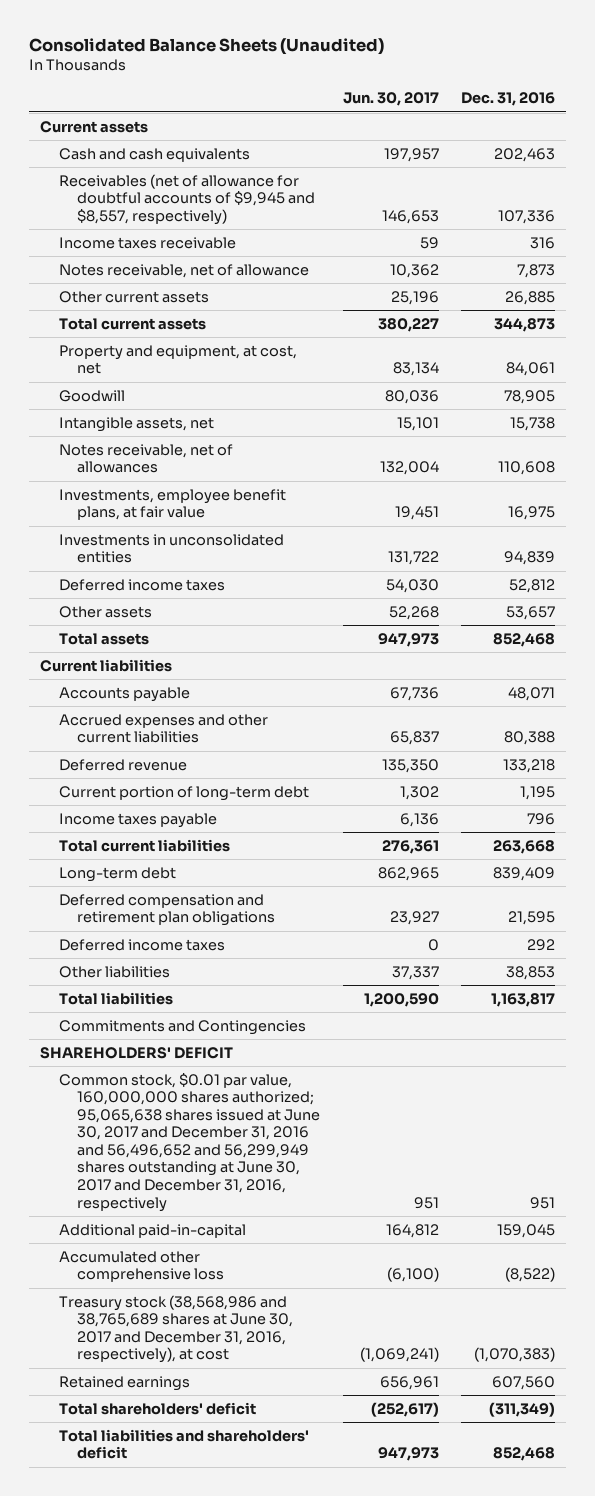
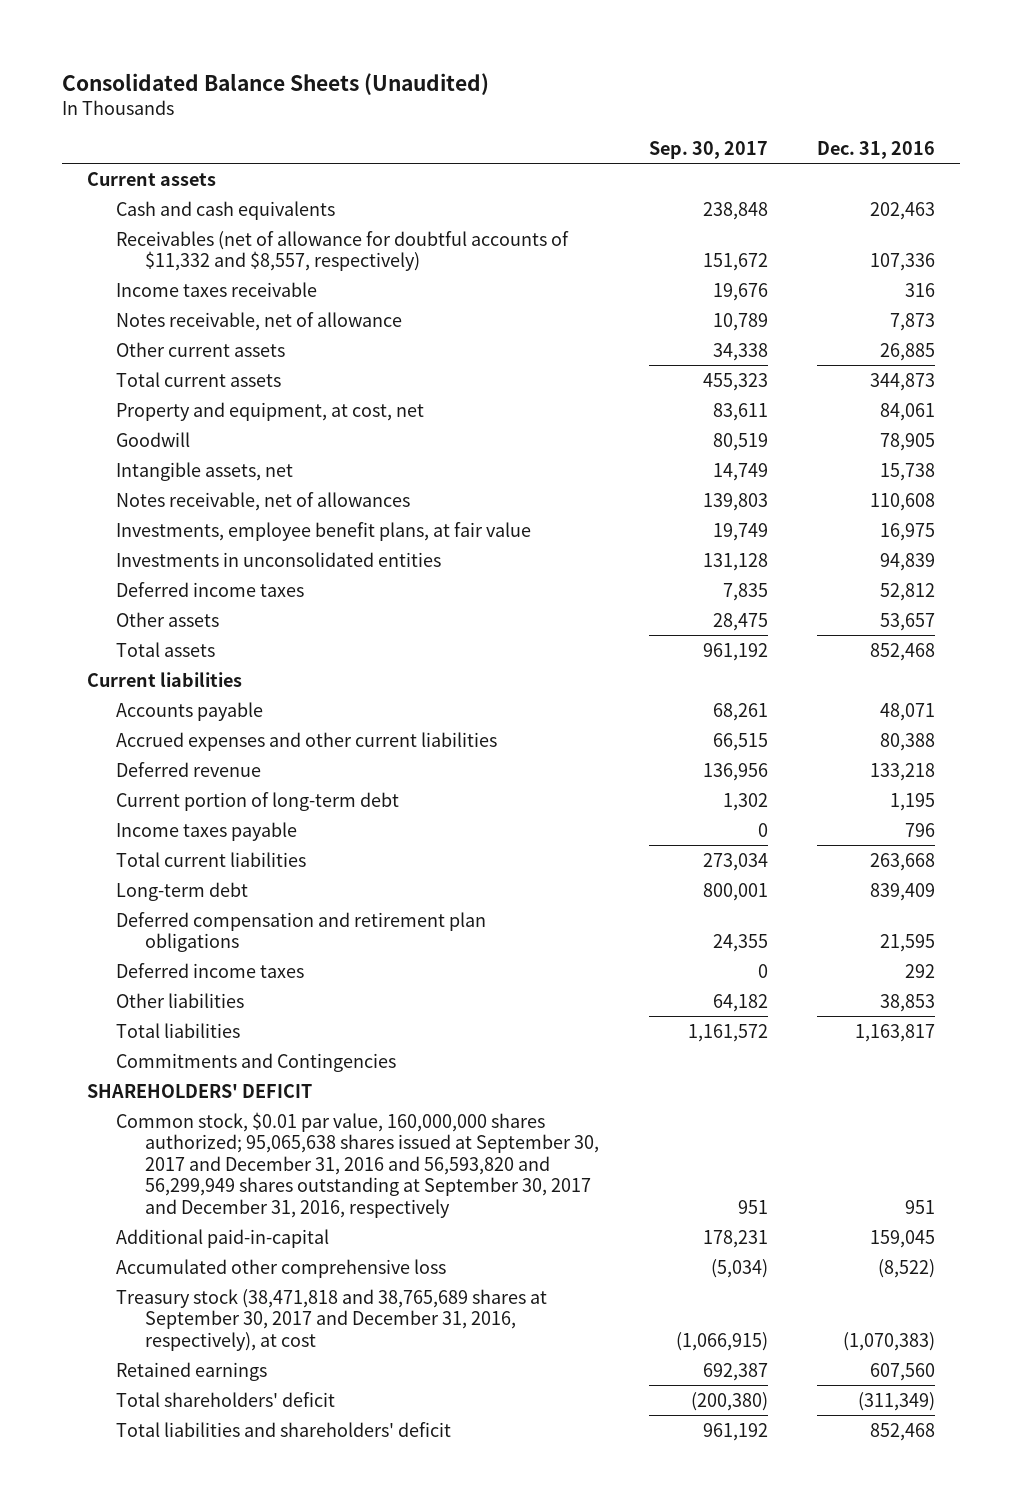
[342,92,439,107] Jun. 30, 2017 -> none
none -> [648,140,768,159] Sep. 30, 2017
[58,173,316,225] Receivables (net of allowance for doubtful accounts of $9,945 and $8,557, respectively) -> [116,230,570,272] Receivables (net of allowance for doubtful accounts of $11,332 and $8,557, respectively)
[58,1072,321,1212] Common stock, $0.01 par value, 160,000,000 shares authorized; 95,065,638 shares issued at June 30, 2017 and December 31, 2016 and 56,496,652 and 56,299,949 shares outstanding at June 30, 2017 and December 31, 2016, respectively -> [116,1111,599,1218] Common stock, $0.01 par value, 160,000,000 shares authorized; 95,065,638 shares issued at September 30, 2017 and December 31, 2016 and 56,593,820 and 56,299,949 shares outstanding at September 30, 2017 and December 31, 2016, respectively
[58,1294,294,1364] Treasury stock (38,568,986 and 38,765,689 shares at June 30, 2017 and December 31, 2016, respectively), at cost -> [116,1288,548,1351] Treasury stock (38,471,818 and 38,765,689 shares at September 30, 2017 and December 31, 2016, respectively), at cost

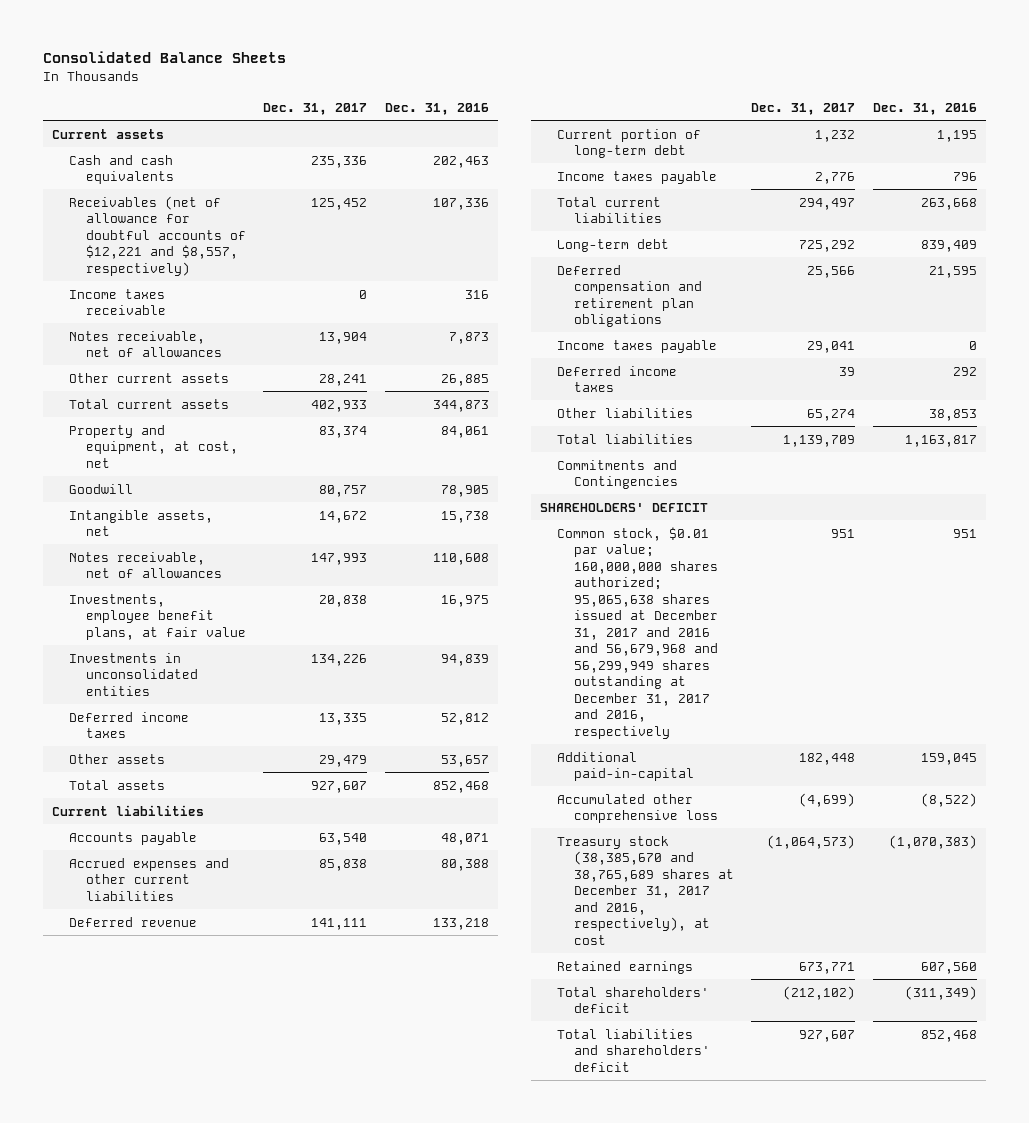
[62,72,490,95] Consolidated Balance Sheets (Unaudited) -> [42,51,286,64] Consolidated Balance Sheets
[648,140,768,159] Sep. 30, 2017 -> none
none -> [263,102,368,115] Dec. 31, 2017
[116,230,570,272] Receivables (net of allowance for doubtful accounts of $11,332 and $8,557, respectively) -> [68,195,246,276] Receivables (net of allowance for doubtful accounts of $12,221 and $8,557, respectively)
[116,311,403,331] Notes receivable, net of allowance -> [68,330,222,358] Notes receivable, net of allowances
none -> [556,339,717,353] Income taxes payable
[116,1111,599,1218] Common stock, $0.01 par value, 160,000,000 shares authorized; 95,065,638 shares issued at September 30, 2017 and December 31, 2016 and 56,593,820 and 56,299,949 shares outstanding at September 30, 2017 and December 31, 2016, respectively -> [556,526,718,739] Common stock, $0.01 par value; 160,000,000 shares authorized; 95,065,638 shares issued at December 31, 2017 and 2016 and 56,679,968 and 56,299,949 shares outstanding at December 31, 2017 and 2016, respectively
[116,1288,548,1351] Treasury stock (38,471,818 and 38,765,689 shares at September 30, 2017 and December 31, 2016, respectively), at cost -> [556,835,734,945] Treasury stock (38,385,670 and 38,765,689 shares at December 31, 2017 and 2016, respectively), at cost

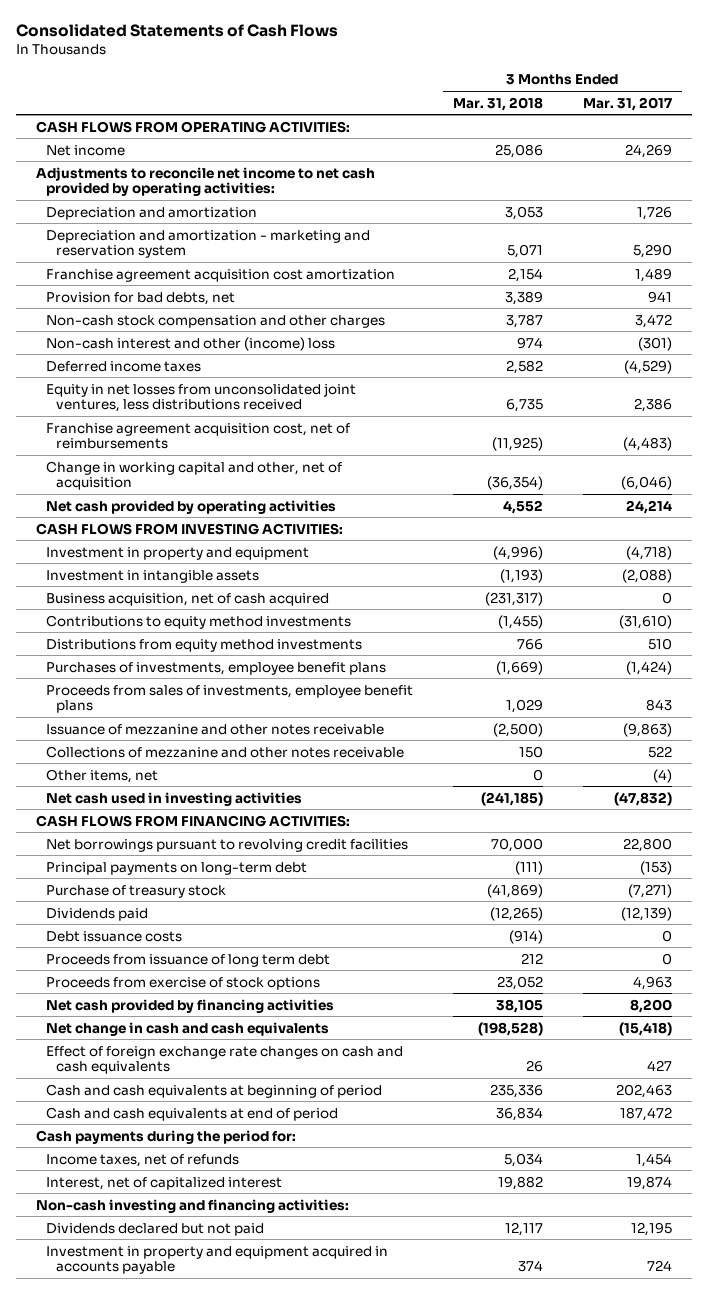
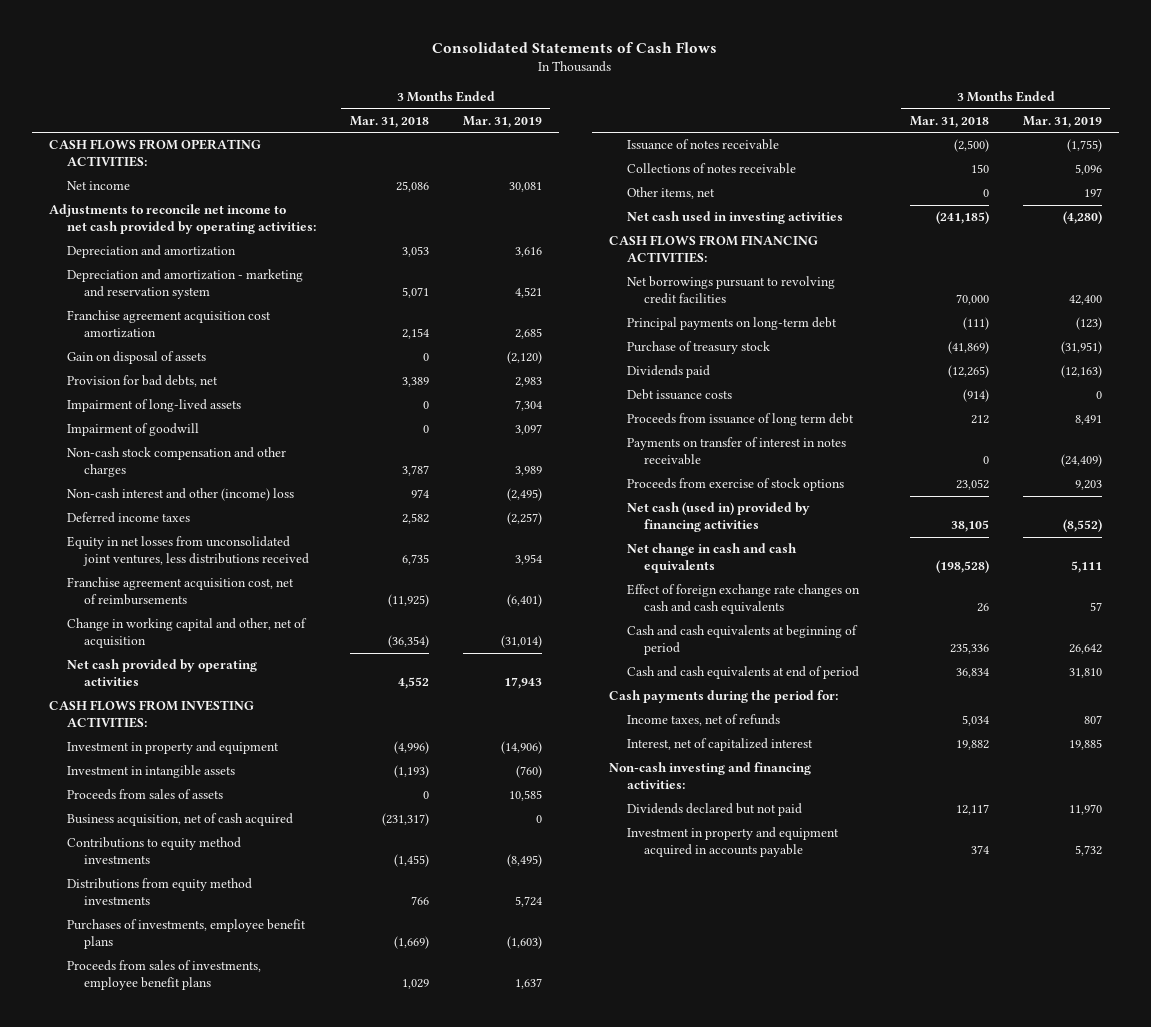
[582,96,672,111] Mar. 31, 2017 -> none
none -> [462,115,542,128] Mar. 31, 2019
none -> [66,351,206,365] Gain on disposal of assets
none -> [66,399,241,413] Impairment of long-lived assets
none -> [66,423,199,437] Impairment of goodwill
none -> [66,789,223,801] Proceeds from sales of assets
[46,723,385,735] Issuance of mezzanine and other notes receivable -> [626,139,779,151] Issuance of notes receivable
[46,745,405,758] Collections of mezzanine and other notes receivable -> [626,163,796,175] Collections of notes receivable
none -> [626,437,846,466] Payments on transfer of interest in notes receivable
[46,998,335,1013] Net cash provided by financing activities -> [626,502,810,533] Net cash (used in) provided by financing activities

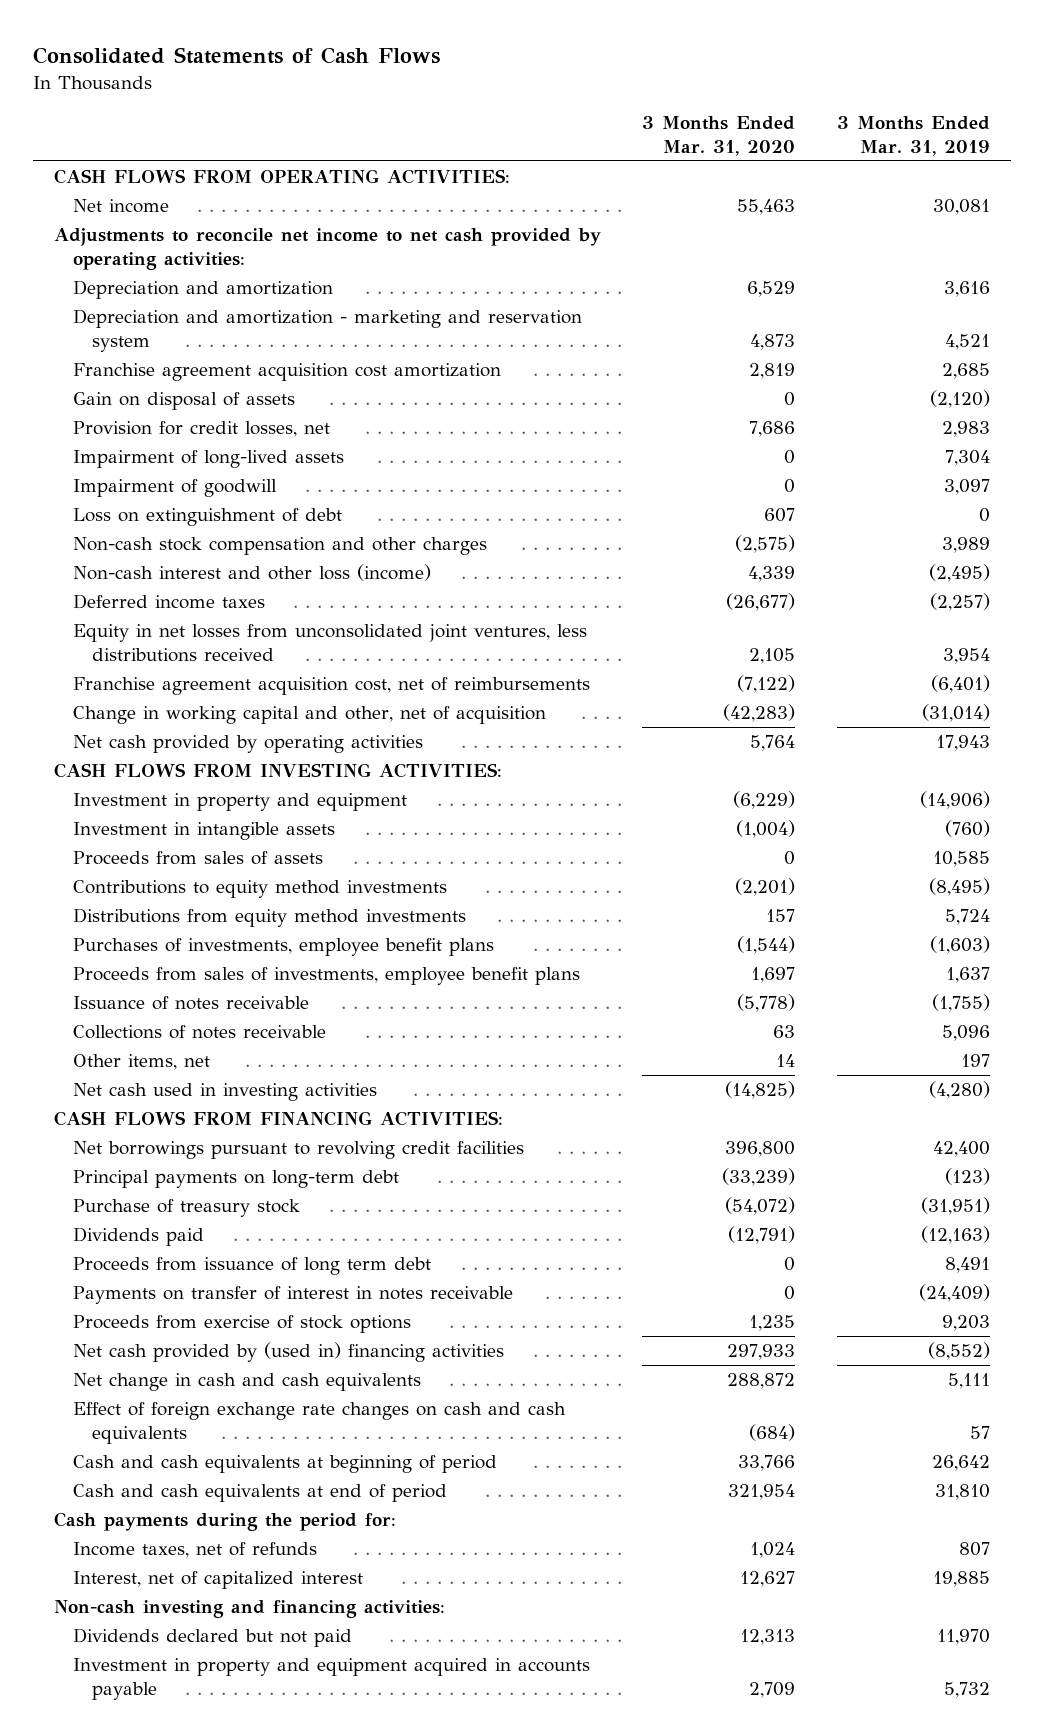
[349,115,429,128] Mar. 31, 2018 -> none
none -> [642,115,796,156] 3 Months Ended Mar. 31, 2020
[66,375,218,388] Provision for bad debts, net -> [72,421,330,438] Provision for credit losses, net
none -> [72,508,342,527] Loss on extinguishment of debt
[66,488,294,502] Non-cash interest and other (income) loss -> [72,564,431,582] Non-cash interest and other loss (income)
[66,813,293,827] Business acquisition, net of cash acquired -> none
[626,389,732,401] Debt issuance costs -> none
[626,502,810,533] Net cash (used in) provided by financing activities -> [72,1342,504,1363] Net cash provided by (used in) financing activities

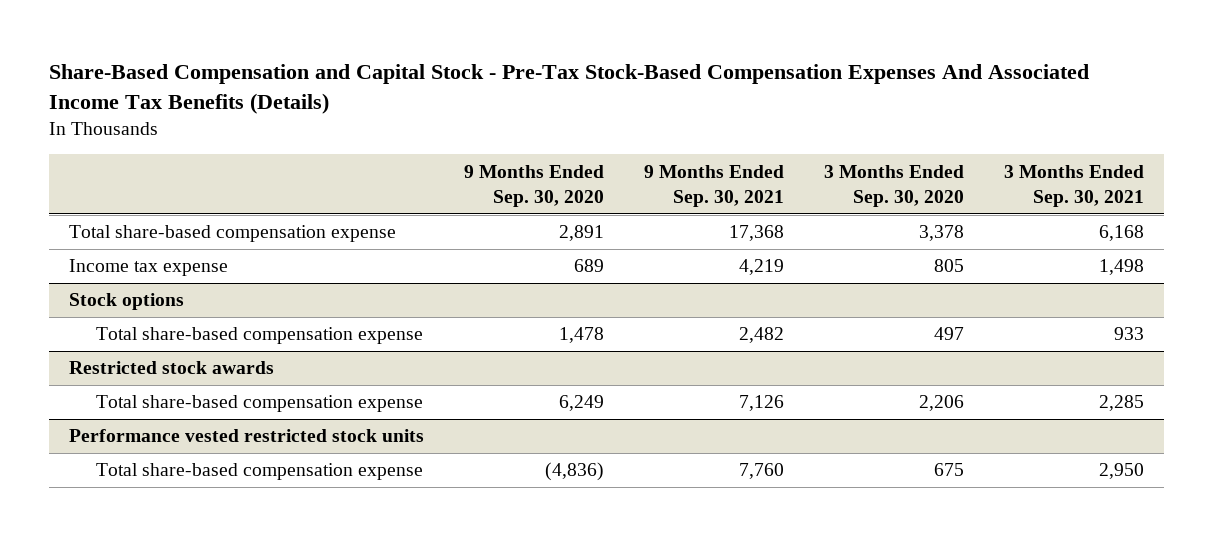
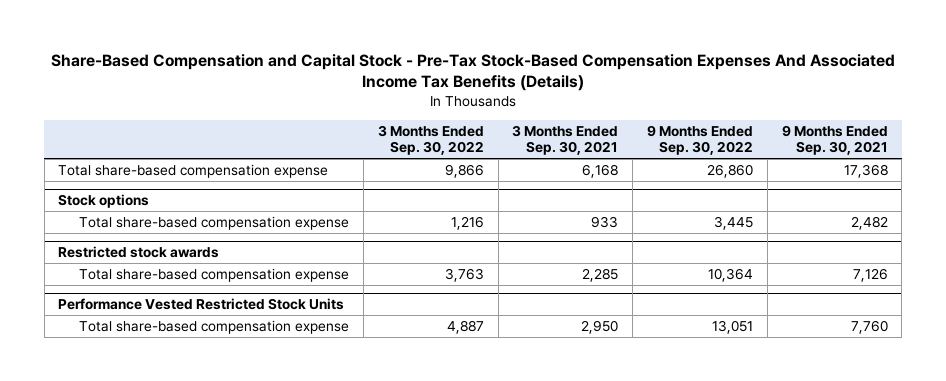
[463,164,604,207] 9 Months Ended Sep. 30, 2020 -> none
[823,164,964,207] 3 Months Ended Sep. 30, 2020 -> none
none -> [377,124,484,156] 3 Months Ended Sep. 30, 2022
none -> [647,124,754,156] 9 Months Ended Sep. 30, 2022
[69,259,229,277] Income tax expense -> none
[69,429,425,443] Performance vested restricted stock units -> [58,297,345,310] Performance Vested Restricted Stock Units

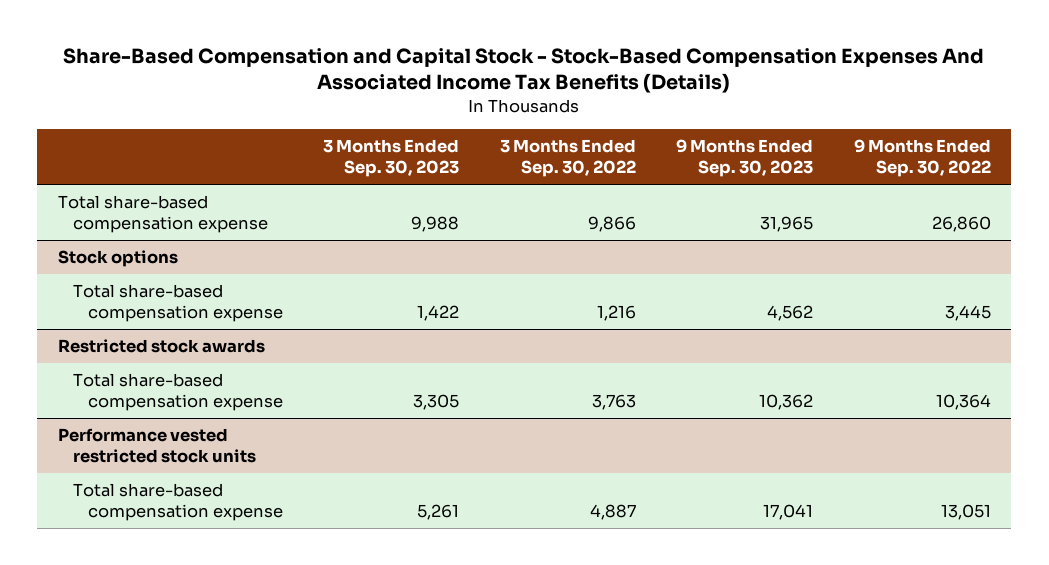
[50,53,895,92] Share-Based Compensation and Capital Stock - Pre-Tax Stock-Based Compensation Expenses And Associated Income Tax Benefits (Details) -> [63,48,985,94] Share-Based Compensation and Capital Stock - Stock-Based Compensation Expenses And Associated Income Tax Benefits (Details)
[512,124,619,156] 3 Months Ended Sep. 30, 2021 -> none
[781,124,888,156] 9 Months Ended Sep. 30, 2021 -> none
none -> [323,138,460,178] 3 Months Ended Sep. 30, 2023
none -> [676,138,814,178] 9 Months Ended Sep. 30, 2023
[58,297,345,310] Performance Vested Restricted Stock Units -> [57,428,256,464] Performance vested restricted stock units

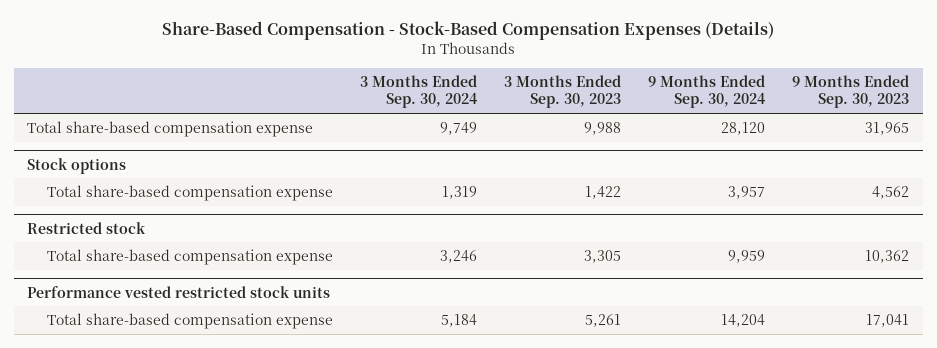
[63,48,985,94] Share-Based Compensation and Capital Stock - Stock-Based Compensation Expenses And Associated Income Tax Benefits (Details) -> [162,21,775,41] Share-Based Compensation - Stock-Based Compensation Expenses (Details)
[499,138,636,178] 3 Months Ended Sep. 30, 2022 -> none
[854,138,992,178] 9 Months Ended Sep. 30, 2022 -> none
none -> [360,74,478,109] 3 Months Ended Sep. 30, 2024
none -> [648,74,766,109] 9 Months Ended Sep. 30, 2024
[57,339,265,354] Restricted stock awards -> [27,221,147,234] Restricted stock

